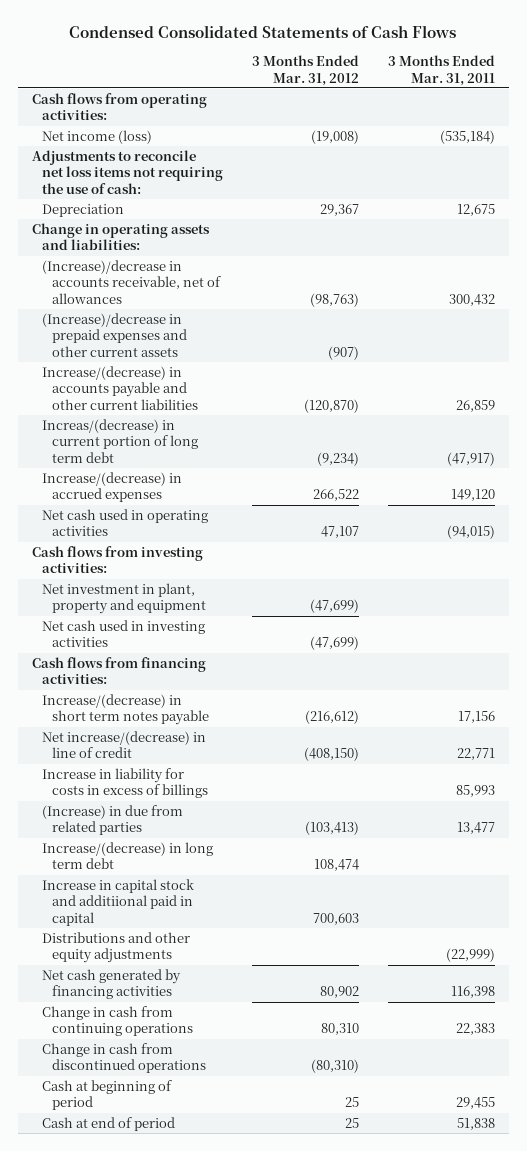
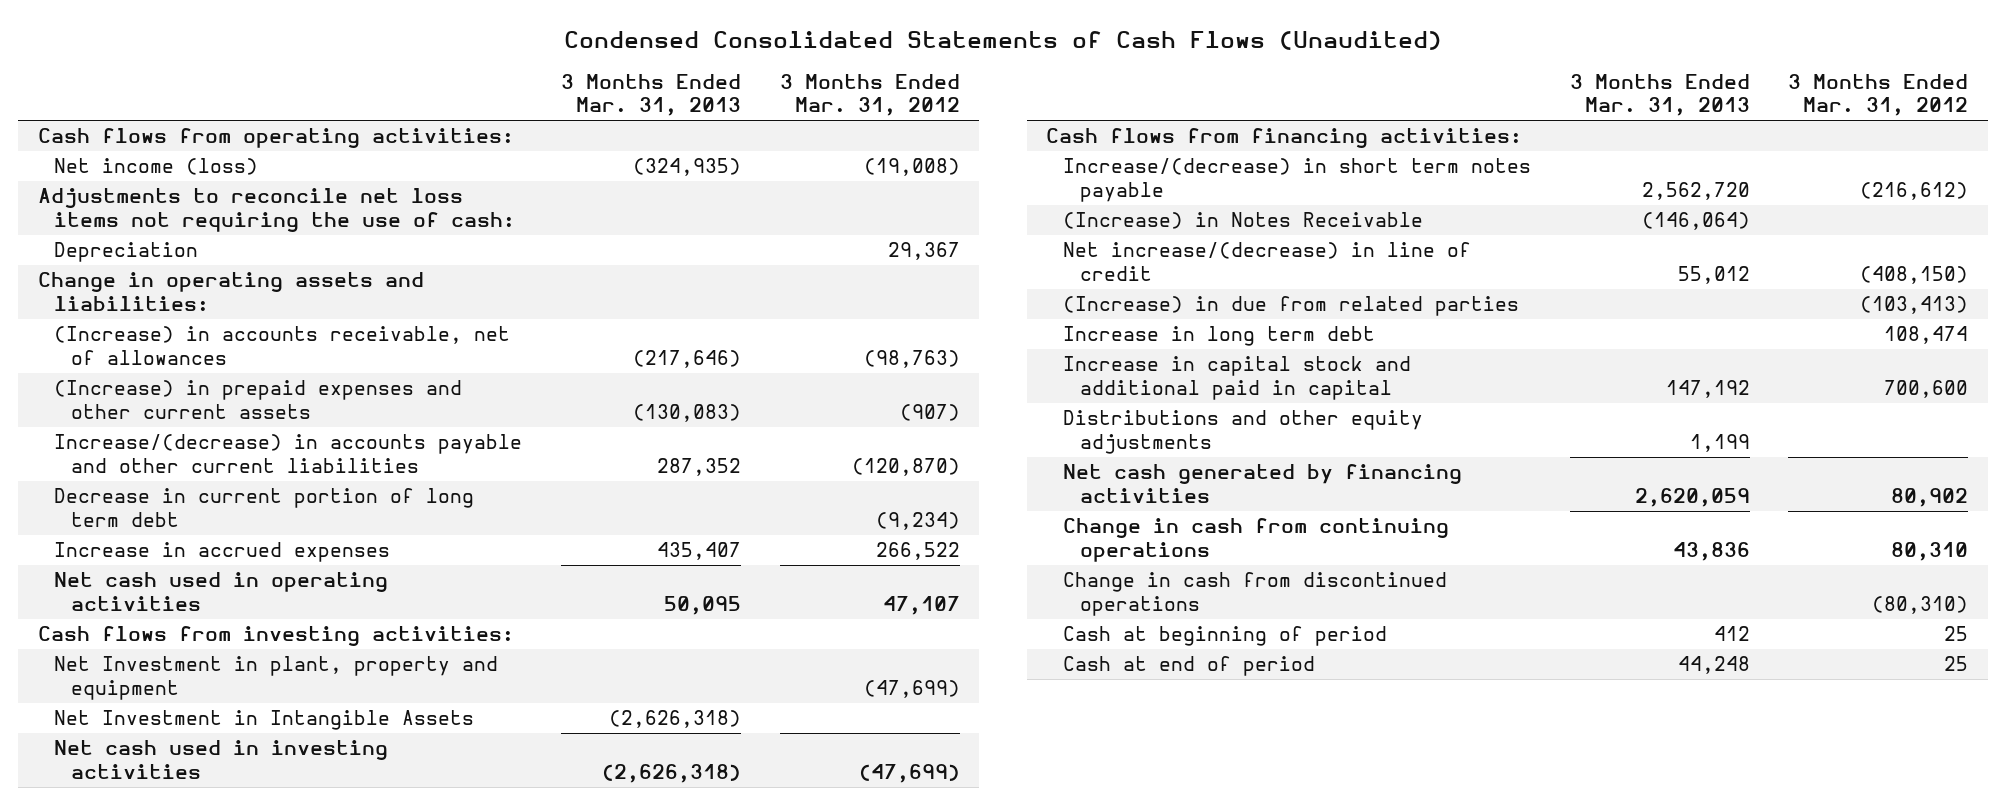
[69,25,457,39] Condensed Consolidated Statements of Cash Flows -> [564,30,1443,50] Condensed Consolidated Statements of Cash Flows (Unaudited)
[387,54,495,86] 3 Months Ended Mar. 31, 2011 -> none
none -> [561,73,742,117] 3 Months Ended Mar. 31, 2013
[42,259,222,304] (Increase)/decrease in accounts receivable, net of allowances -> [54,326,511,365] (Increase) in accounts receivable, net of allowances
[42,312,188,357] (Increase)/decrease in prepaid expenses and other current assets -> [54,380,463,419] (Increase) in prepaid expenses and other current assets
[42,418,199,463] Increas/(decrease) in current portion of long term debt -> [54,488,475,527] Decrease in current portion of long term debt
[42,471,183,503] Increase/(decrease) in accrued expenses -> [54,542,391,563] Increase in accrued expenses
[42,582,207,615] Net investment in plant, property and equipment -> [54,656,499,700] Net Investment in plant, property and equipment
none -> [54,710,475,731] Net Investment in Intangible Assets
none -> [1062,212,1423,230] (Increase) in Notes Receivable
[42,767,209,799] Increase in liability for costs in excess of billings -> none
[42,841,214,870] Increase/(decrease) in long term debt -> [1062,326,1375,347] Increase in long term debt
[42,878,195,926] Increase in capital stock and additiional paid in capital -> [1062,356,1411,400] Increase in capital stock and additional paid in capital
[312,912,359,925] 700,603 -> [1884,379,1969,398] 700,600

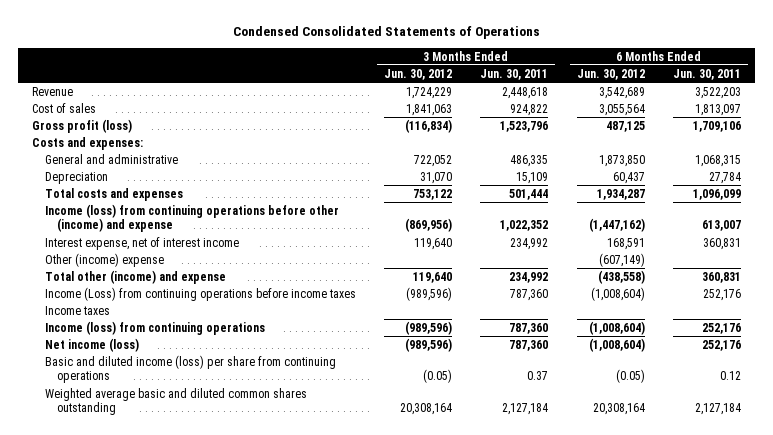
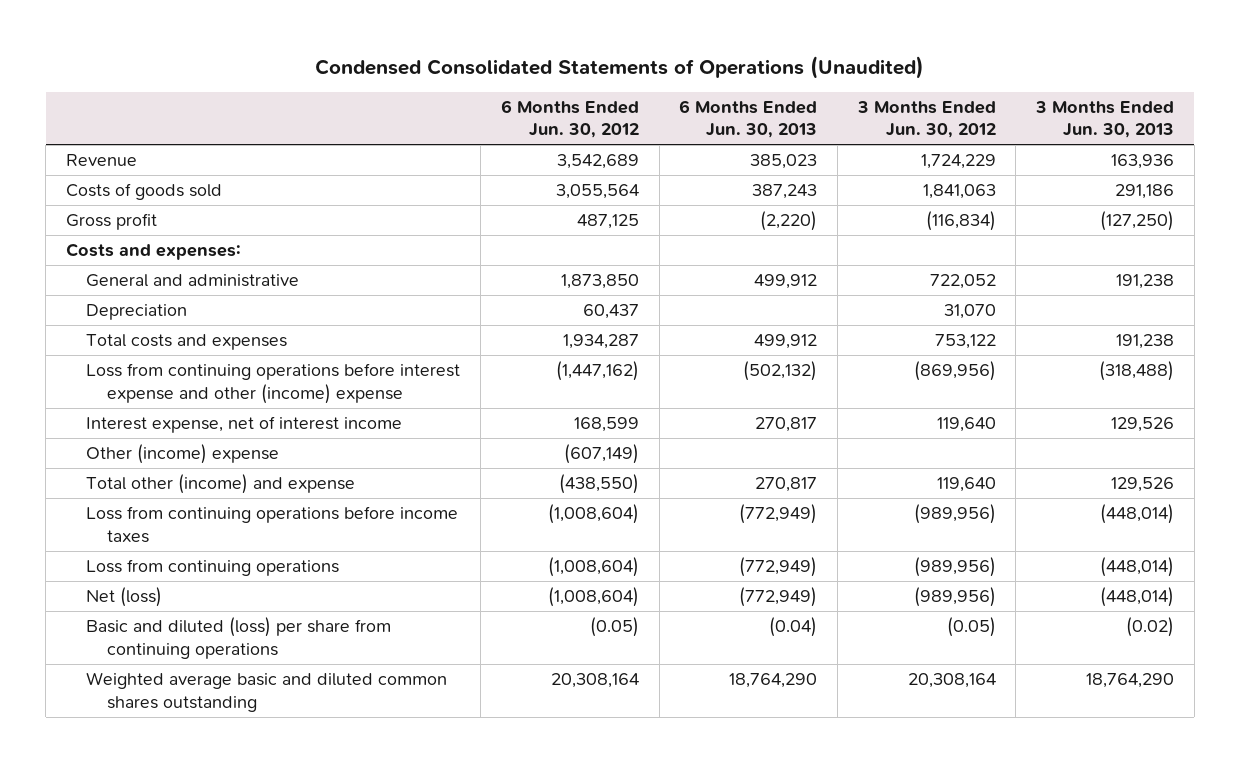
[232,25,540,39] Condensed Consolidated Statements of Operations -> [314,55,924,79] Condensed Consolidated Statements of Operations (Unaudited)
[480,68,549,80] Jun. 30, 2011 -> none
[673,68,742,80] Jun. 30, 2011 -> none
none -> [679,99,818,139] 6 Months Ended Jun. 30, 2013
none -> [1035,100,1175,139] 3 Months Ended Jun. 30, 2013
[31,102,96,113] Cost of sales -> [65,183,222,201] Costs of goods sold
[31,118,132,133] Gross profit (loss) -> [65,213,157,231] Gross profit
[44,203,339,233] Income (loss) from continuing operations before other (income) and expense -> [86,363,461,404] Loss from continuing operations before interest expense and other (income) expense
[606,237,645,250] 168,591 -> [573,417,639,433] 168,599
[44,305,110,315] Income taxes -> none
[597,269,645,284] (438,558) -> [558,474,639,495] (438,550)
[44,286,356,301] Income (Loss) from continuing operations before income taxes -> [86,506,459,543] Loss from continuing operations before income taxes
[405,286,452,301] (989,596) -> [913,504,996,525] (989,956)
[44,320,265,335] Income (loss) from continuing operations -> [86,559,340,577] Loss from continuing operations
[404,320,452,335] (989,596) -> [913,557,996,578] (989,956)
[44,337,139,352] Net income (loss) -> [86,587,163,608] Net (loss)
[404,337,452,352] (989,596) -> [913,587,996,608] (989,956)
[44,354,336,384] Basic and diluted income (loss) per share from continuing operations -> [86,617,392,659] Basic and diluted (loss) per share from continuing operations

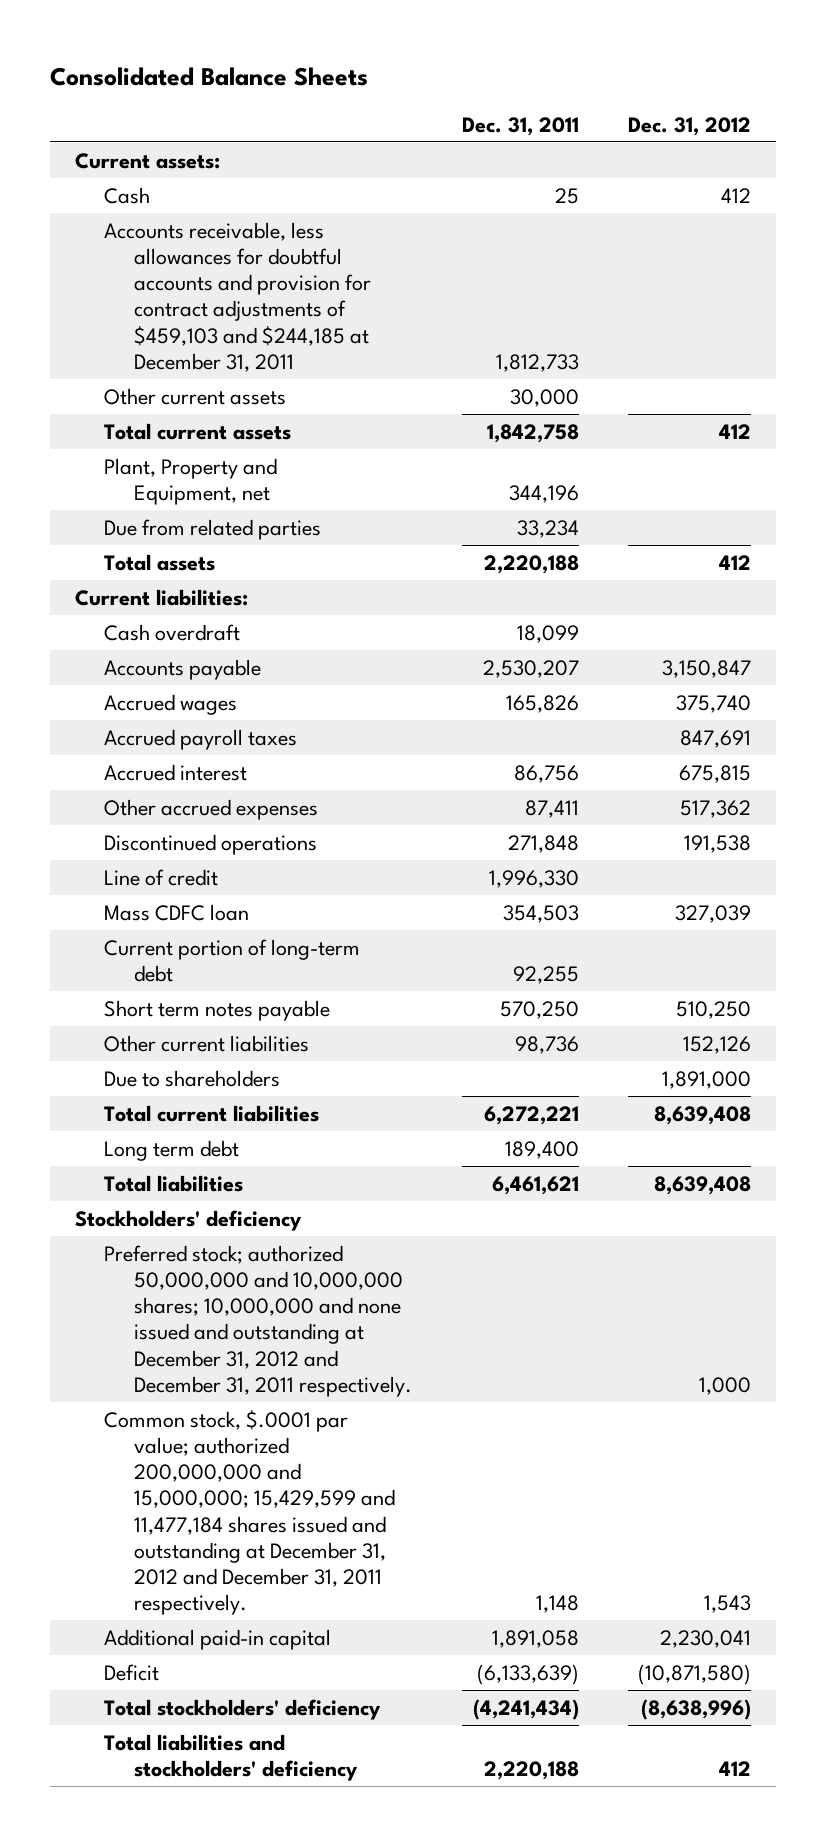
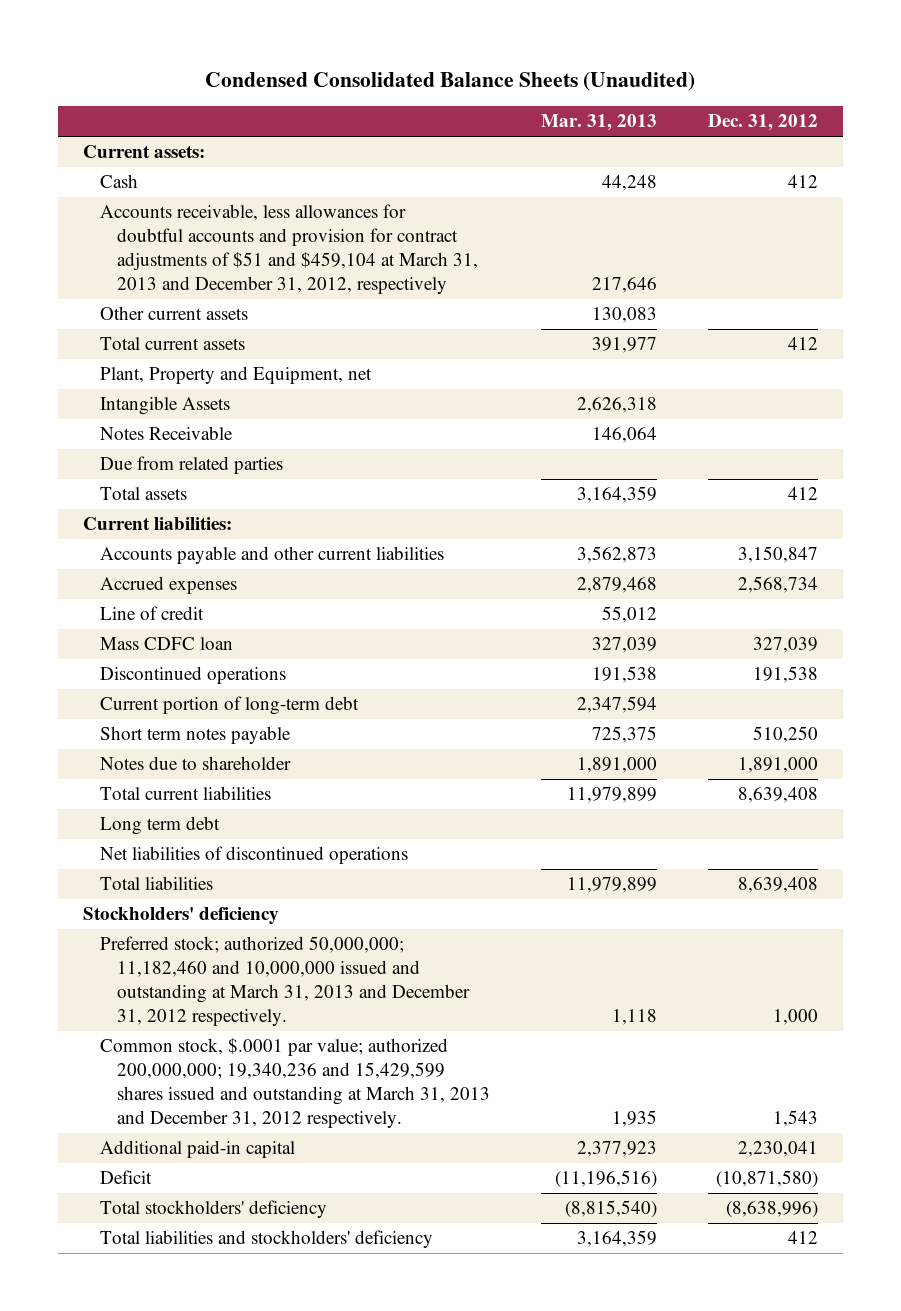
[50,66,369,86] Consolidated Balance Sheets -> [205,72,696,92] Condensed Consolidated Balance Sheets (Unaudited)
[461,116,579,136] Dec. 31, 2011 -> none
none -> [540,114,657,132] Mar. 31, 2013
[104,221,372,372] Accounts receivable, less allowances for doubtful accounts and provision for contract adjustments of $459,103 and $244,185 at December 31, 2011 -> [100,204,478,295] Accounts receivable, less allowances for doubtful accounts and provision for contract adjustments of $51 and $459,104 at March 31, 2013 and December 31, 2012, respectively
none -> [100,396,231,416] Intangible Assets
none -> [100,426,234,441] Notes Receivable
[104,623,241,641] Cash overdraft -> none
[104,693,238,715] Accrued wages -> none
[104,728,298,750] Accrued payroll taxes -> none
[104,763,248,781] Accrued interest -> none
[104,658,262,680] Accounts payable -> [100,546,445,565] Accounts payable and other current liabilities
[104,798,319,820] Other accrued expenses -> [100,576,238,595] Accrued expenses
[680,799,752,818] 517,362 -> [737,576,818,594] 2,568,734
[104,833,318,855] Discontinued operations -> [100,666,287,685] Discontinued operations
[104,1034,310,1052] Other current liabilities -> none
[104,1069,281,1087] Due to shareholders -> [100,756,292,771] Notes due to shareholder
none -> [100,846,409,865] Net liabilities of discontinued operations
[104,1244,413,1397] Preferred stock; authorized 50,000,000 and 10,000,000 shares; 10,000,000 and none issued and outstanding at December 31, 2012 and December 31, 2011 respectively. -> [100,936,470,1027] Preferred stock; authorized 50,000,000; 11,182,460 and 10,000,000 issued and outstanding at March 31, 2013 and December 31, 2012 respectively.
[104,1409,396,1616] Common stock, $.0001 par value; authorized 200,000,000 and 15,000,000; 15,429,599 and 11,477,184 shares issued and outstanding at December 31, 2012 and December 31, 2011 respectively. -> [100,1038,490,1129] Common stock, $.0001 par value; authorized 200,000,000; 19,340,236 and 15,429,599 shares issued and outstanding at March 31, 2013 and December 31, 2012 respectively.

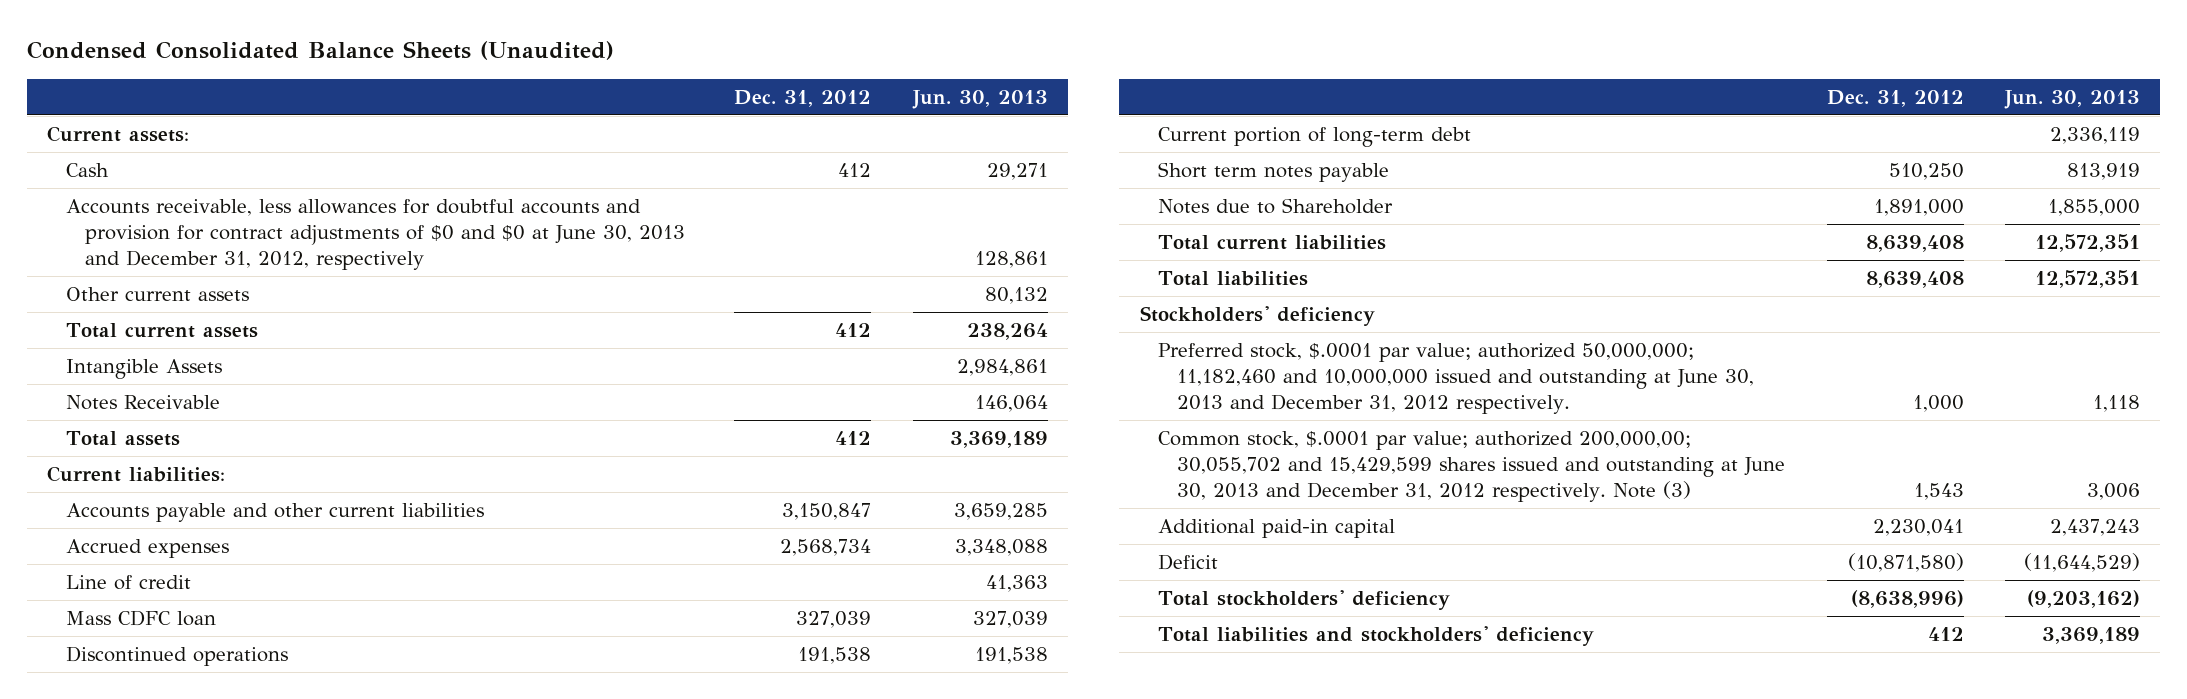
[540,114,657,132] Mar. 31, 2013 -> none
none -> [911,89,1048,109] Jun. 30, 2013
[100,204,478,295] Accounts receivable, less allowances for doubtful accounts and provision for contract adjustments of $51 and $459,104 at March 31, 2013 and December 31, 2012, respectively -> [66,199,686,271] Accounts receivable, less allowances for doubtful accounts and provision for contract adjustments of $0 and $0 at June 30, 2013 and December 31, 2012, respectively
[100,366,373,385] Plant, Property and Equipment, net -> none
[100,456,284,475] Due from related parties -> none
[100,756,292,771] Notes due to shareholder -> [1158,198,1394,215] Notes due to Shareholder
[100,816,221,836] Long term debt -> none
[100,846,409,865] Net liabilities of discontinued operations -> none
[100,936,470,1027] Preferred stock; authorized 50,000,000; 11,182,460 and 10,000,000 issued and outstanding at March 31, 2013 and December 31, 2012 respectively. -> [1158,343,1755,415] Preferred stock, $.0001 par value; authorized 50,000,000; 11,182,460 and 10,000,000 issued and outstanding at June 30, 2013 and December 31, 2012 respectively.
[100,1038,490,1129] Common stock, $.0001 par value; authorized 200,000,000; 19,340,236 and 15,429,599 shares issued and outstanding at March 31, 2013 and December 31, 2012 respectively. -> [1158,431,1786,503] Common stock, $.0001 par value; authorized 200,000,00; 30,055,702 and 15,429,599 shares issued and outstanding at June 30, 2013 and December 31, 2012 respectively. Note (3)

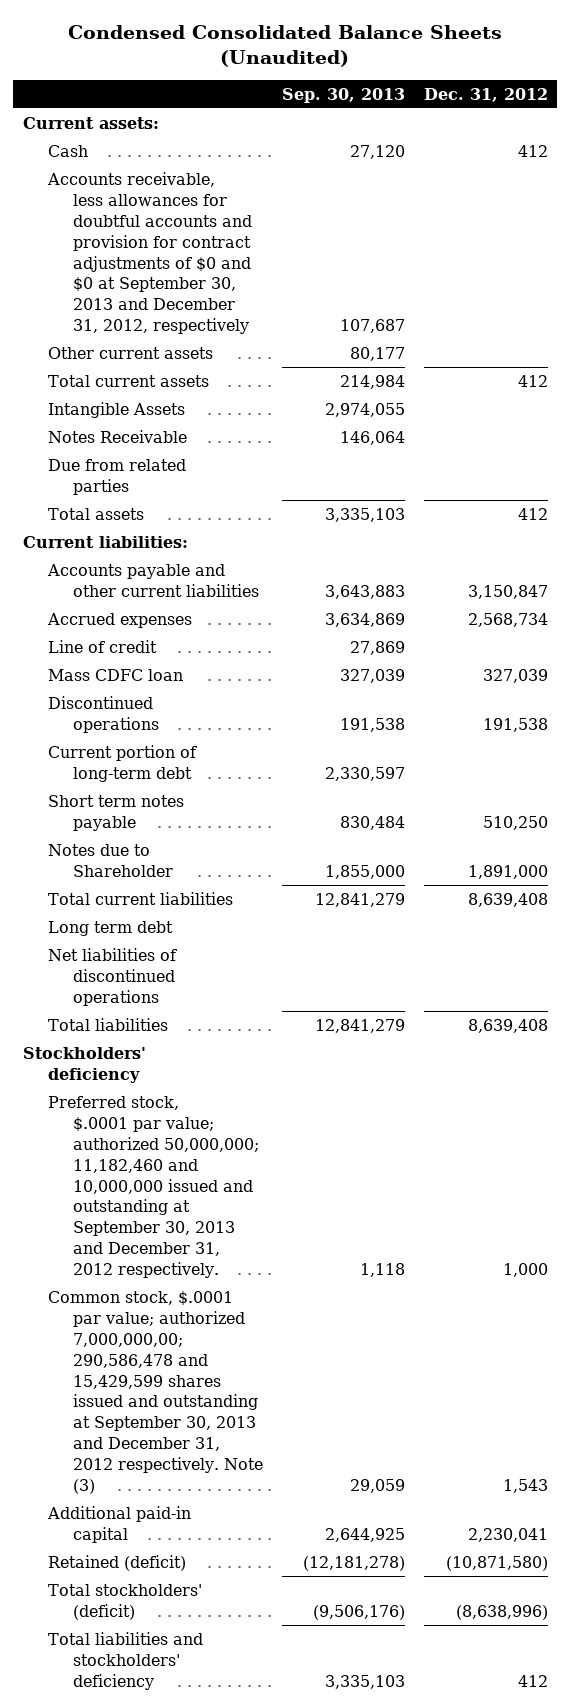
[911,89,1048,109] Jun. 30, 2013 -> none
none -> [281,87,405,103] Sep. 30, 2013
[66,199,686,271] Accounts receivable, less allowances for doubtful accounts and provision for contract adjustments of $0 and $0 at June 30, 2013 and December 31, 2012, respectively -> [46,171,252,335] Accounts receivable, less allowances for doubtful accounts and provision for contract adjustments of $0 and $0 at September 30, 2013 and December 31, 2012, respectively
none -> [47,458,186,495] Due from related parties
none -> [47,920,173,936] Long term debt
none -> [47,947,177,1006] Net liabilities of discontinued operations
[1158,343,1755,415] Preferred stock, $.0001 par value; authorized 50,000,000; 11,182,460 and 10,000,000 issued and outstanding at June 30, 2013 and December 31, 2012 respectively. -> [47,1095,259,1279] Preferred stock, $.0001 par value; authorized 50,000,000; 11,182,460 and 10,000,000 issued and outstanding at September 30, 2013 and December 31, 2012 respectively.
[1158,431,1786,503] Common stock, $.0001 par value; authorized 200,000,00; 30,055,702 and 15,429,599 shares issued and outstanding at June 30, 2013 and December 31, 2012 respectively. Note (3) -> [47,1290,263,1495] Common stock, $.0001 par value; authorized 7,000,000,00; 290,586,478 and 15,429,599 shares issued and outstanding at September 30, 2013 and December 31, 2012 respectively. Note (3)
[1158,554,1219,571] Deficit -> [47,1554,186,1571] Retained (deficit)
[1158,590,1451,611] Total stockholders' deficiency -> [47,1583,202,1620] Total stockholders' (deficit)

